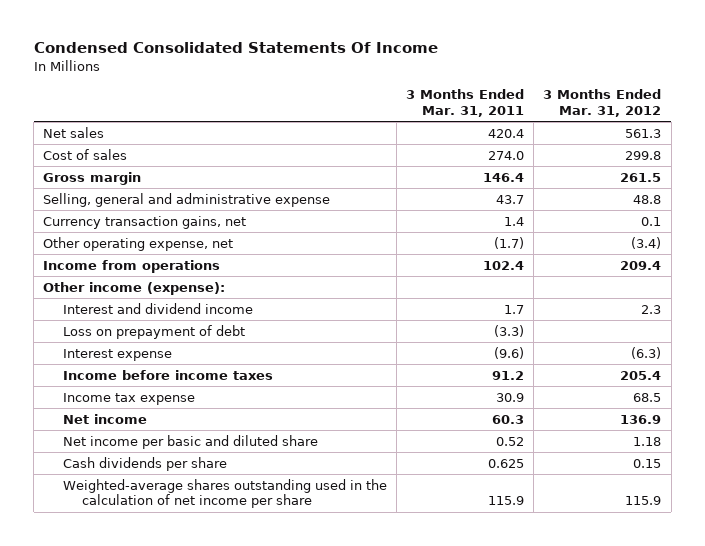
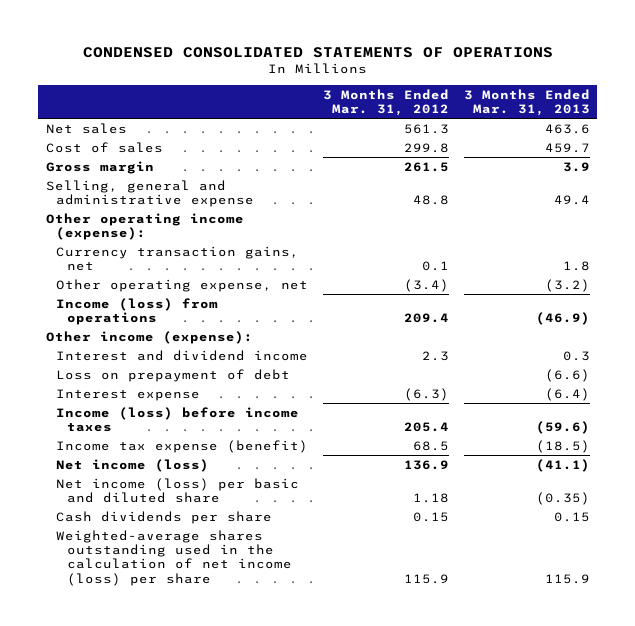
[33,42,438,54] Condensed Consolidated Statements Of Income -> [82,46,553,58] CONDENSED CONSOLIDATED STATEMENTS OF OPERATIONS
[406,89,525,117] 3 Months Ended Mar. 31, 2011 -> none
none -> [463,88,590,117] 3 Months Ended Mar. 31, 2013
none -> [45,212,244,241] Other operating income (expense):
[43,259,221,273] Income from operations -> [56,297,219,326] Income (loss) from operations
[62,369,273,380] Income before income taxes -> [56,406,300,433] Income (loss) before income taxes
[62,392,195,405] Income tax expense -> [56,439,309,453] Income tax expense (benefit)
[62,413,147,424] Net income -> [56,458,210,472] Net income (loss)
[62,434,318,449] Net income per basic and diluted share -> [56,477,300,504] Net income (loss) per basic and diluted share
[62,478,387,509] Weighted-average shares outstanding used in the calculation of net income per share -> [56,529,293,586] Weighted-average shares outstanding used in the calculation of net income (loss) per share

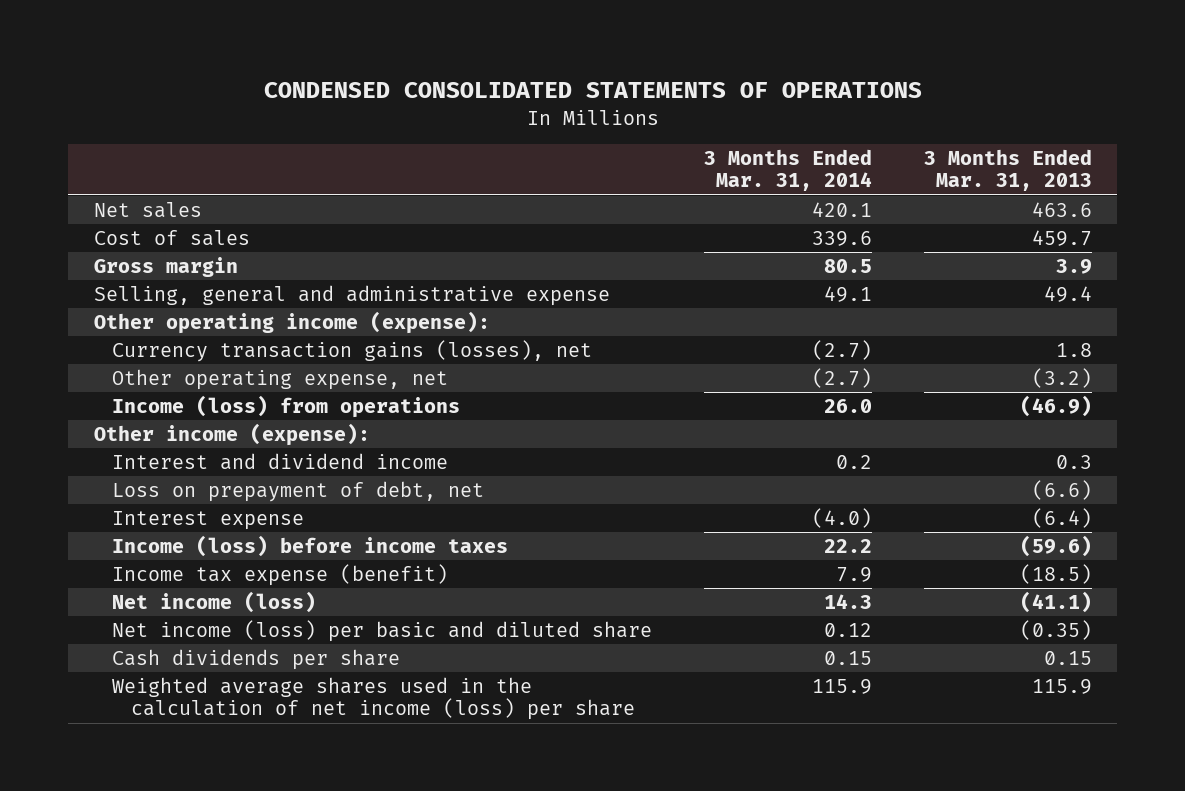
[323,88,450,117] 3 Months Ended Mar. 31, 2012 -> none
none -> [704,148,873,192] 3 Months Ended Mar. 31, 2014
[56,245,300,272] Currency transaction gains, net -> [112,339,593,362] Currency transaction gains (losses), net
[56,368,291,382] Loss on prepayment of debt -> [112,480,485,502] Loss on prepayment of debt, net
[56,529,293,586] Weighted-average shares outstanding used in the calculation of net income (loss) per share -> [112,676,636,721] Weighted average shares used in the calculation of net income (loss) per share

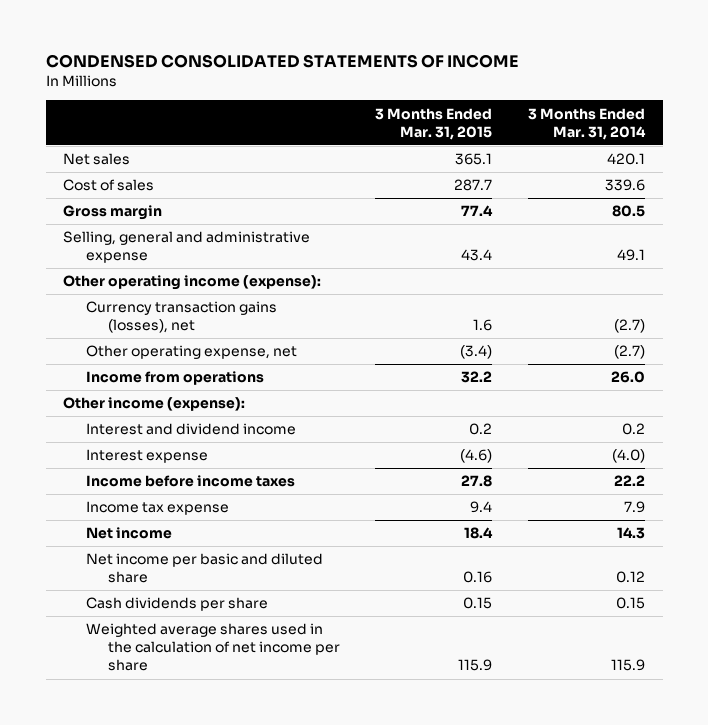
[263,82,922,99] CONDENSED CONSOLIDATED STATEMENTS OF OPERATIONS -> [45,54,519,69] CONDENSED CONSOLIDATED STATEMENTS OF INCOME
[923,148,1092,192] 3 Months Ended Mar. 31, 2013 -> none
none -> [375,107,493,140] 3 Months Ended Mar. 31, 2015
[112,394,461,418] Income (loss) from operations -> [85,371,264,386] Income from operations
[112,480,485,502] Loss on prepayment of debt, net -> none
[112,534,509,557] Income (loss) before income taxes -> [85,475,295,488] Income before income taxes
[112,563,449,586] Income tax expense (benefit) -> [85,501,229,516] Income tax expense
[112,590,317,613] Net income (loss) -> [85,527,172,540] Net income
[112,619,653,642] Net income (loss) per basic and diluted share -> [85,553,323,584] Net income per basic and diluted share
[112,676,636,721] Weighted average shares used in the calculation of net income (loss) per share -> [85,623,340,672] Weighted average shares used in the calculation of net income per share

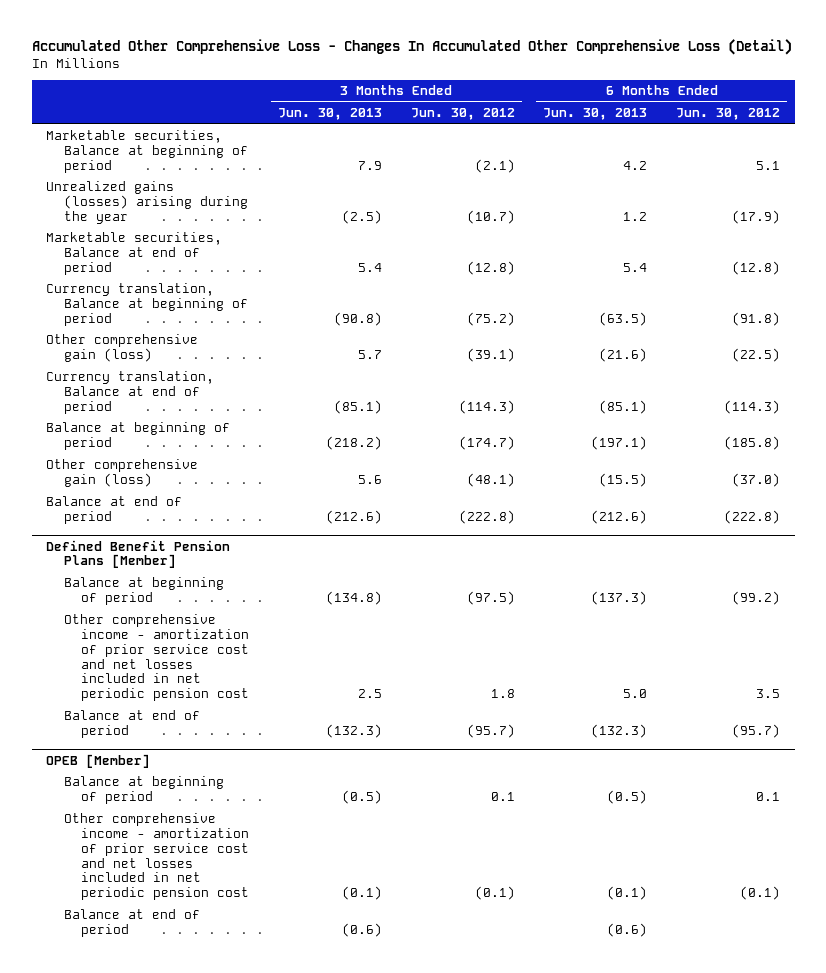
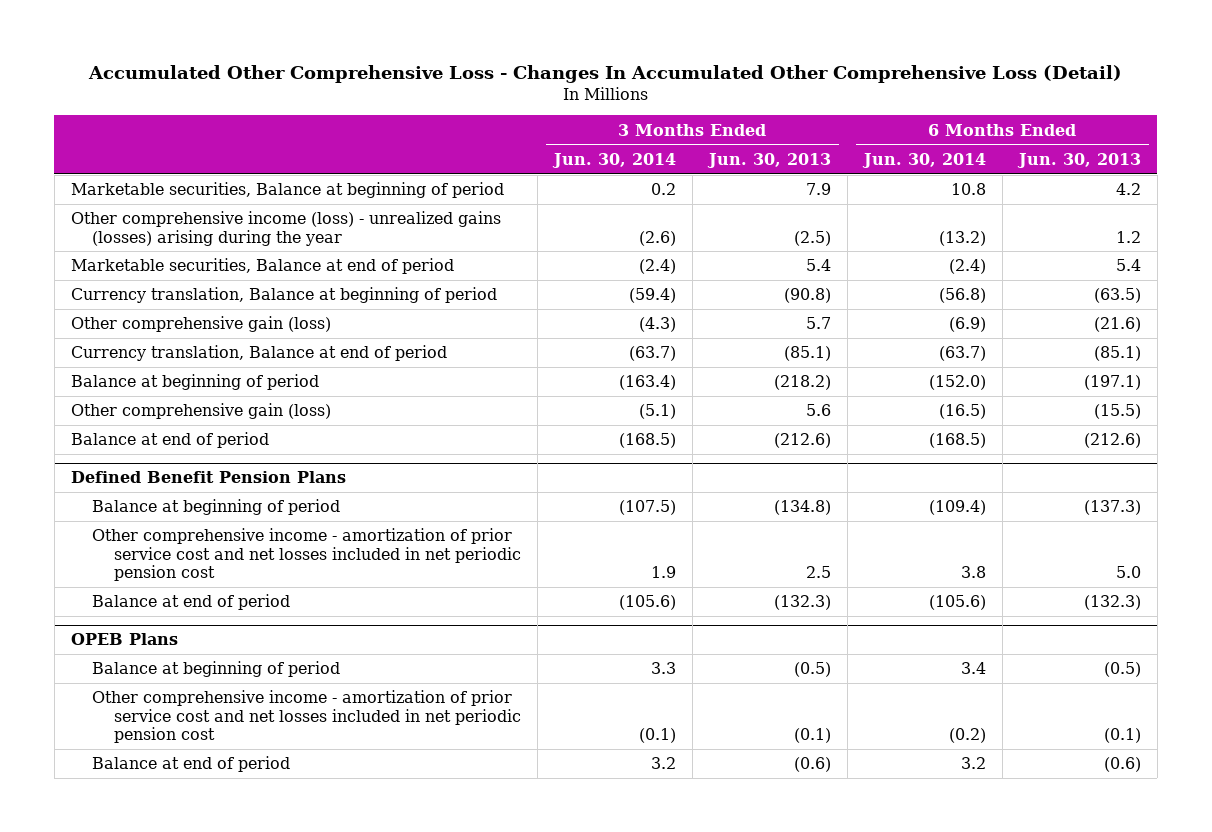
[410,108,515,121] Jun. 30, 2012 -> none
[676,108,781,121] Jun. 30, 2012 -> none
none -> [551,152,676,168] Jun. 30, 2014
none -> [861,152,986,168] Jun. 30, 2014
[46,181,248,224] Unrealized gains (losses) arising during the year -> [70,211,501,246] Other comprehensive income (loss) - unrealized gains (losses) arising during the year
[46,539,231,569] Defined Benefit Pension Plans [Member] -> [70,471,346,484] Defined Benefit Pension Plans
[46,753,151,768] OPEB [Member] -> none
none -> [70,633,178,646] OPEB Plans

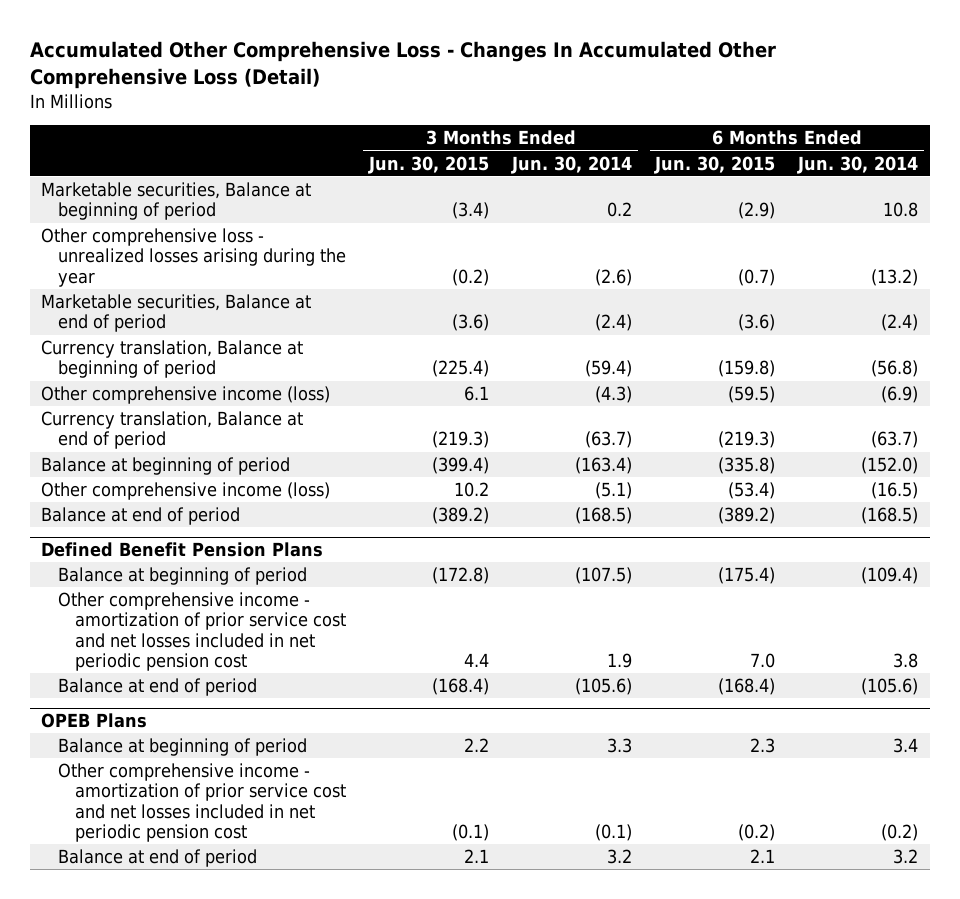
[706,152,831,168] Jun. 30, 2013 -> none
[1016,152,1141,168] Jun. 30, 2013 -> none
none -> [368,155,490,174] Jun. 30, 2015
none -> [654,155,776,174] Jun. 30, 2015
[70,211,501,246] Other comprehensive income (loss) - unrealized gains (losses) arising during the year -> [41,228,347,287] Other comprehensive loss - unrealized losses arising during the year
[70,316,331,333] Other comprehensive gain (loss) -> [41,386,331,405] Other comprehensive income (loss)
[70,403,331,420] Other comprehensive gain (loss) -> [41,482,331,501] Other comprehensive income (loss)

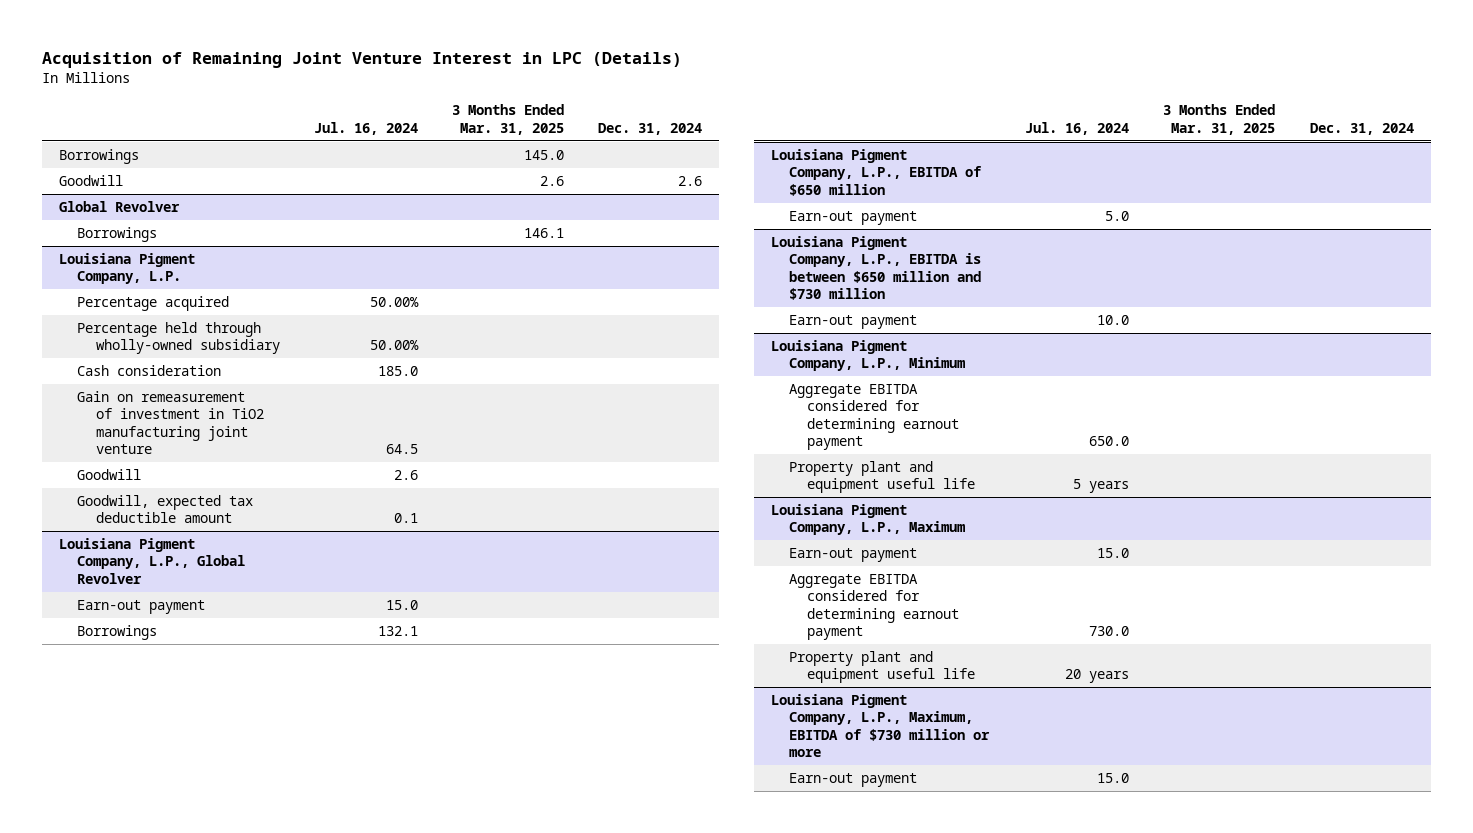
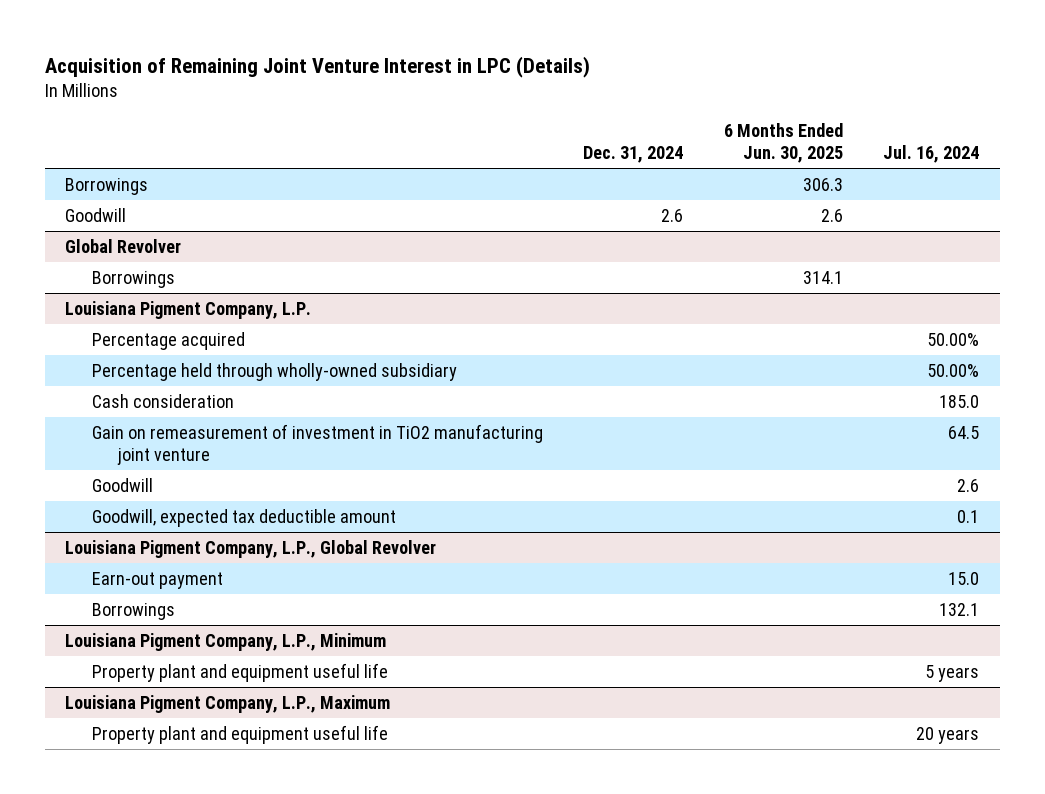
[451,104,564,135] 3 Months Ended Mar. 31, 2025 -> none
none -> [723,122,843,164] 6 Months Ended Jun. 30, 2025
[770,149,983,196] Louisiana Pigment Company, L.P., EBITDA of $650 million -> none
[789,211,918,226] Earn-out payment -> none
[770,236,982,300] Louisiana Pigment Company, L.P., EBITDA is between $650 million and $730 million -> none
[789,315,918,330] Earn-out payment -> none
[789,384,960,450] Aggregate EBITDA considered for determining earnout payment -> none
[789,548,918,563] Earn-out payment -> none
[789,574,960,640] Aggregate EBITDA considered for determining earnout payment -> none
[770,694,991,757] Louisiana Pigment Company, L.P., Maximum, EBITDA of $730 million or more -> none
[789,773,918,788] Earn-out payment -> none

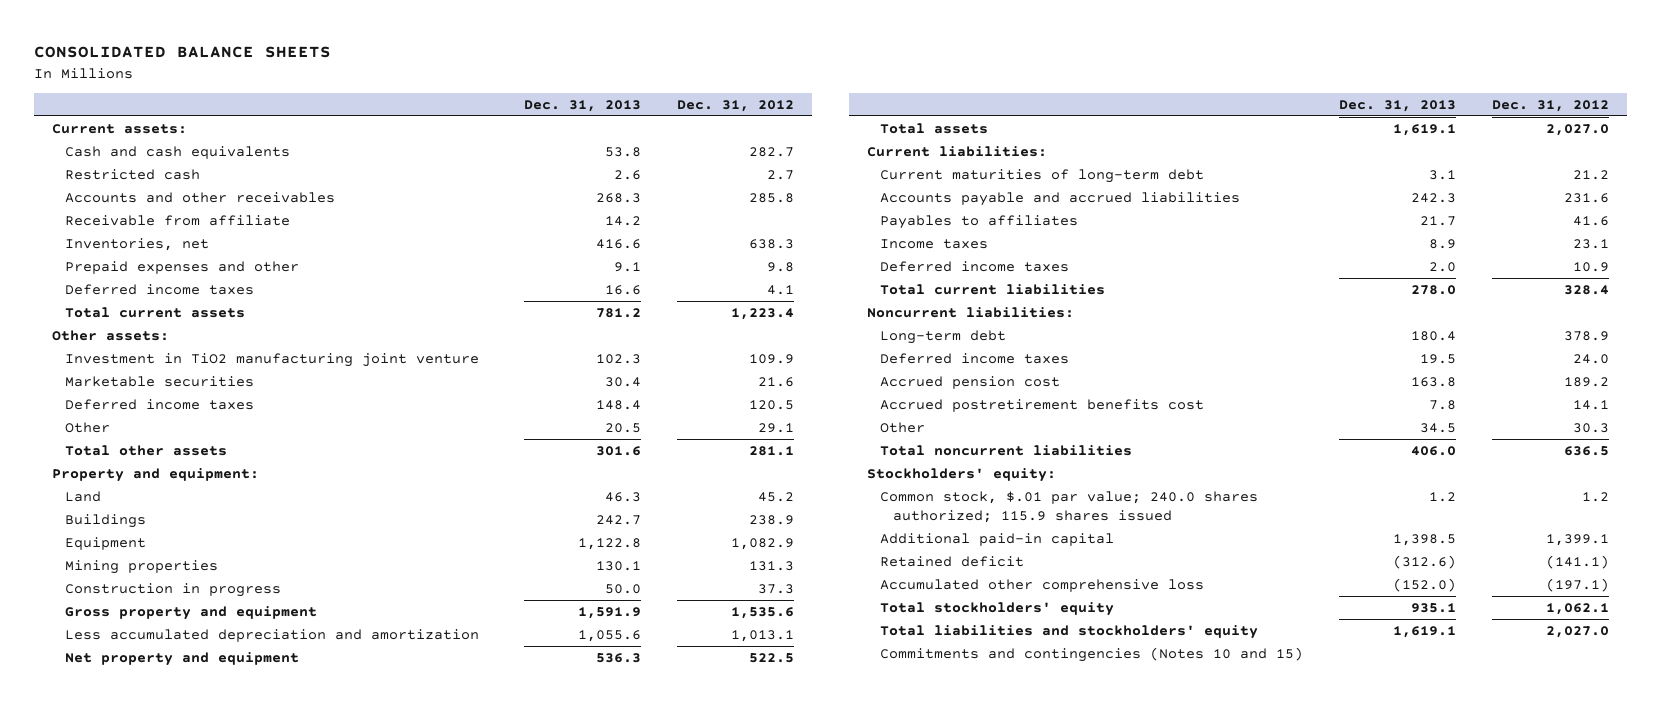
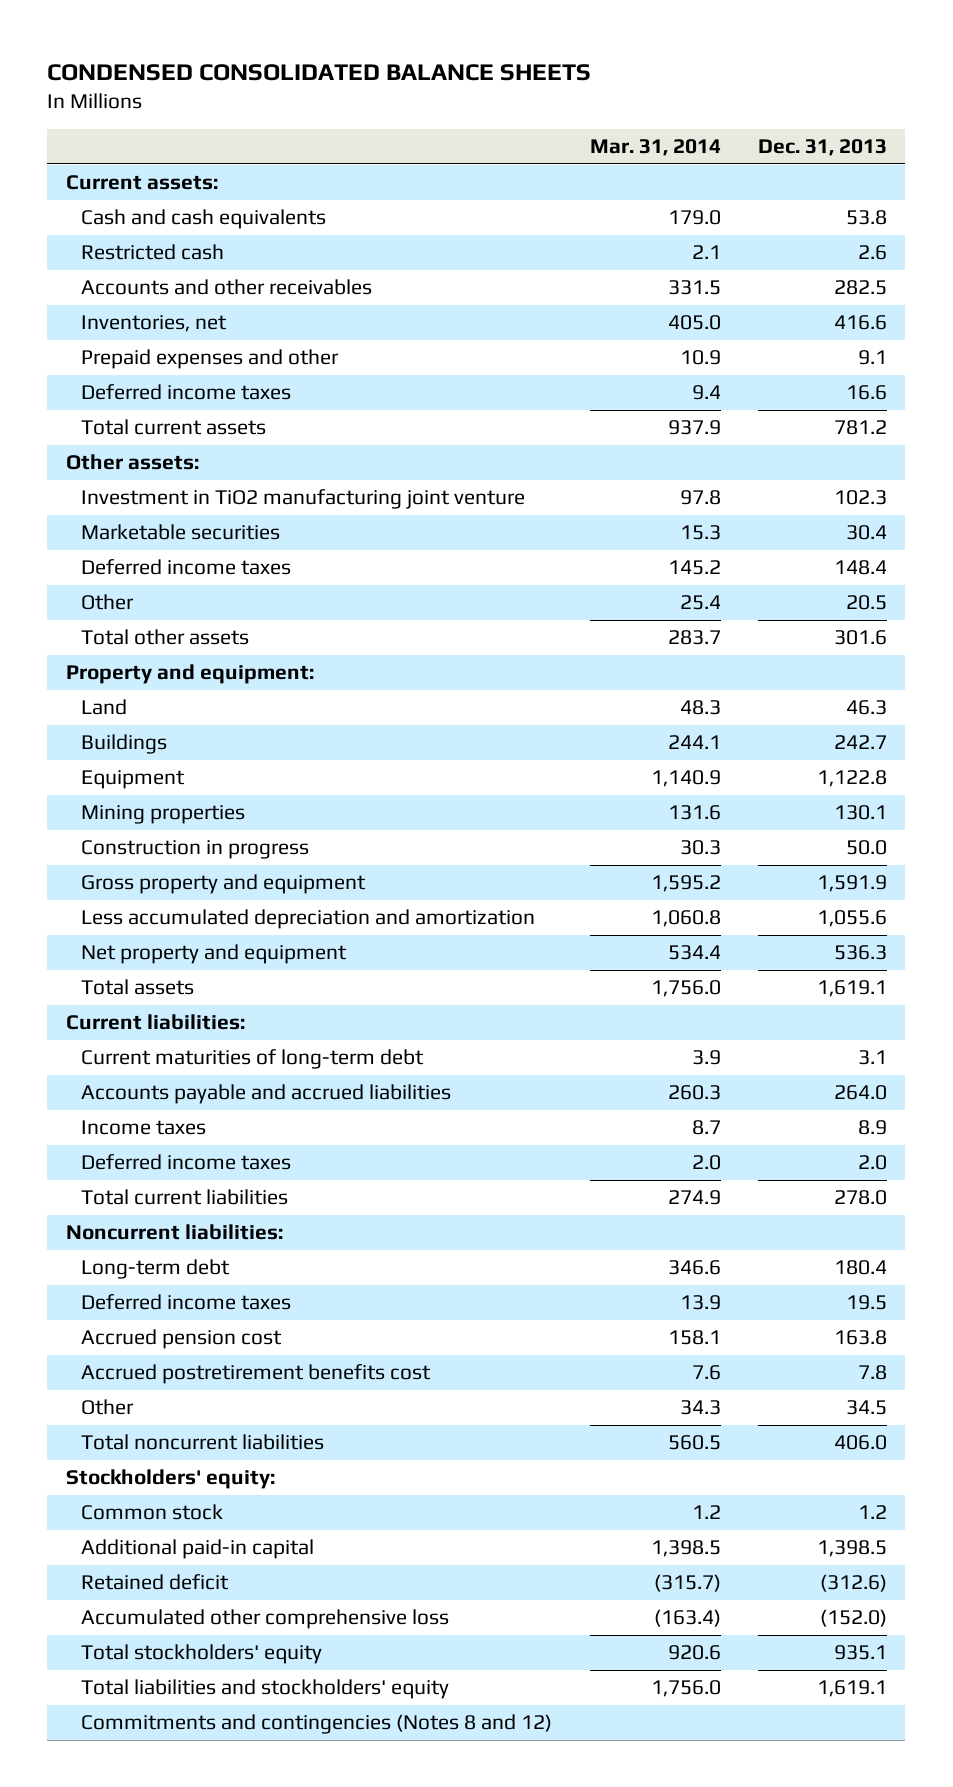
[33,46,331,59] CONSOLIDATED BALANCE SHEETS -> [47,63,592,81] CONDENSED CONSOLIDATED BALANCE SHEETS
[676,99,794,112] Dec. 31, 2012 -> none
none -> [589,138,721,156] Mar. 31, 2014
[64,214,290,226] Receivable from affiliate -> none
[595,192,641,203] 268.3 -> [833,280,887,296] 282.5
[880,214,1079,229] Payables to affiliates -> none
[1410,192,1456,203] 242.3 -> [833,1085,887,1101] 264.0
[880,490,1259,524] Common stock, $.01 par value; 240.0 shares authorized; 115.9 shares issued -> [81,1504,224,1521] Common stock
[880,646,1304,662] Commitments and contingencies (Notes 10 and 15) -> [81,1714,553,1735] Commitments and contingencies (Notes 8 and 12)

